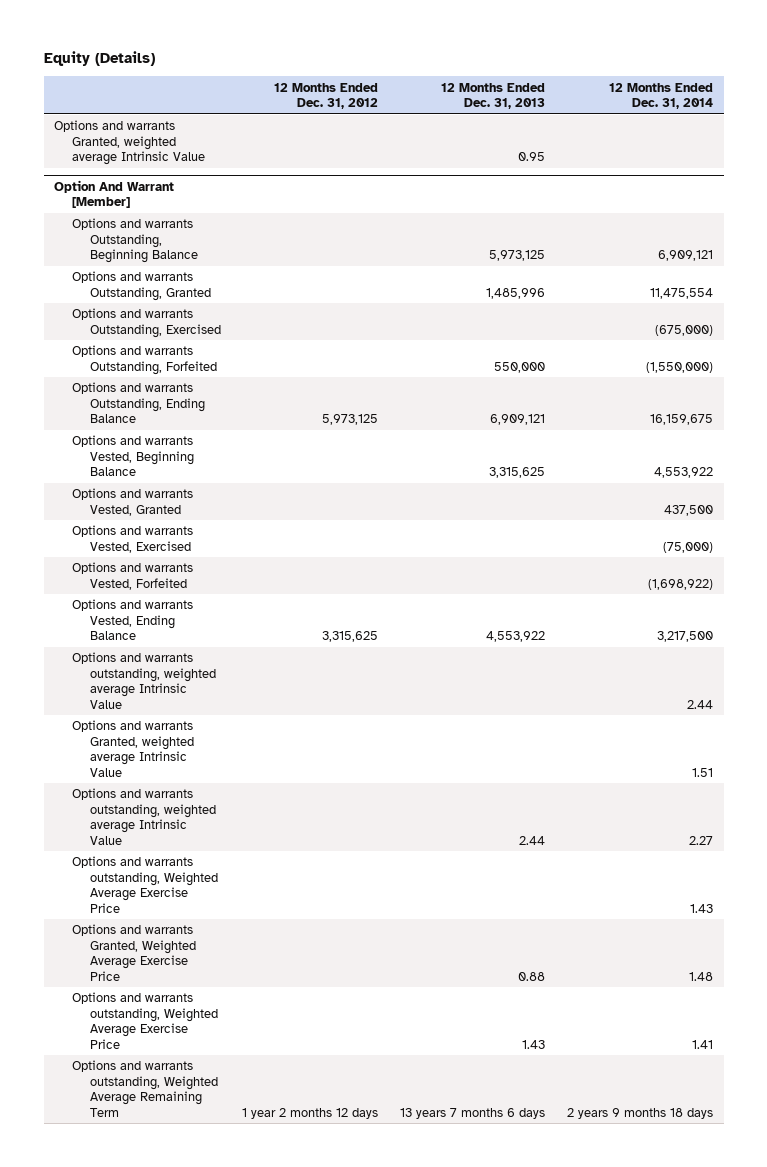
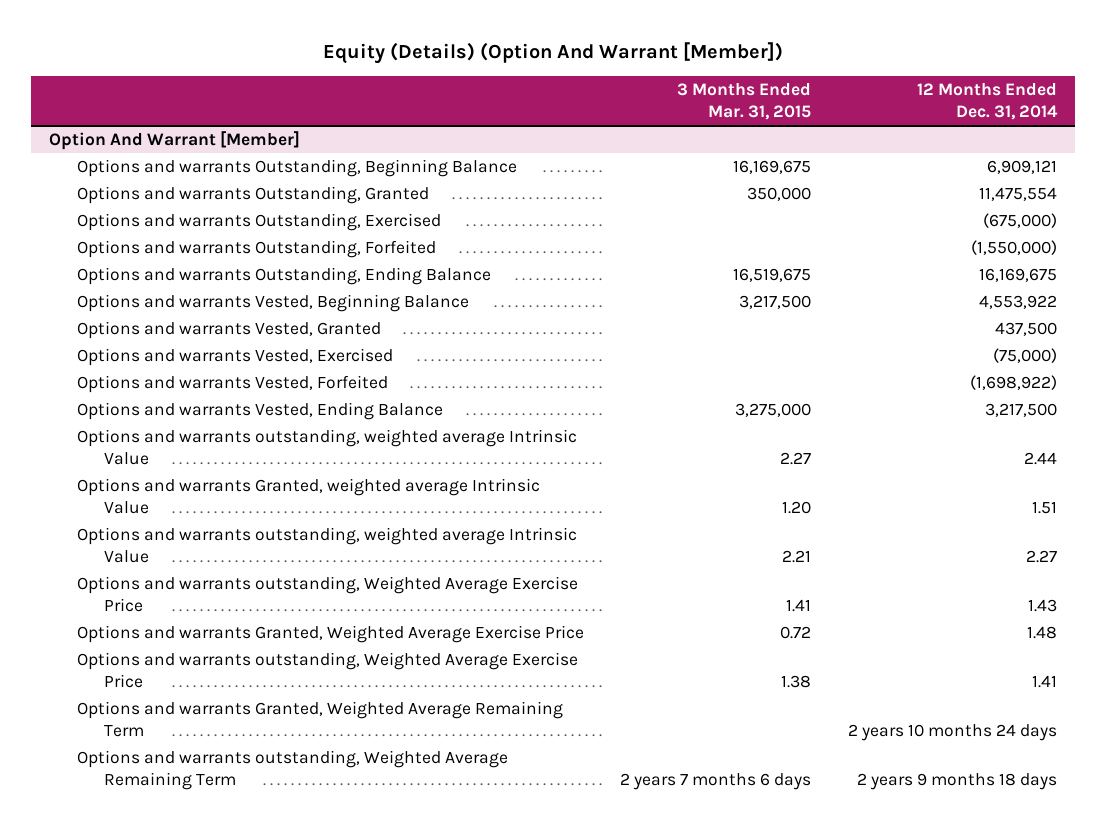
[43,51,155,67] Equity (Details) -> [323,42,784,65] Equity (Details) (Option And Warrant [Member])
[274,82,379,109] 12 Months Ended Dec. 31, 2012 -> none
[441,82,546,109] 12 Months Ended Dec. 31, 2013 -> none
none -> [677,82,812,120] 3 Months Ended Mar. 31, 2015
[54,120,206,166] Options and warrants Granted, weighted average Intrinsic Value -> none
[649,414,713,426] 16,159,675 -> [979,268,1058,283] 16,169,675
none -> [76,701,563,738] Options and warrants Granted, Weighted Average Remaining Term

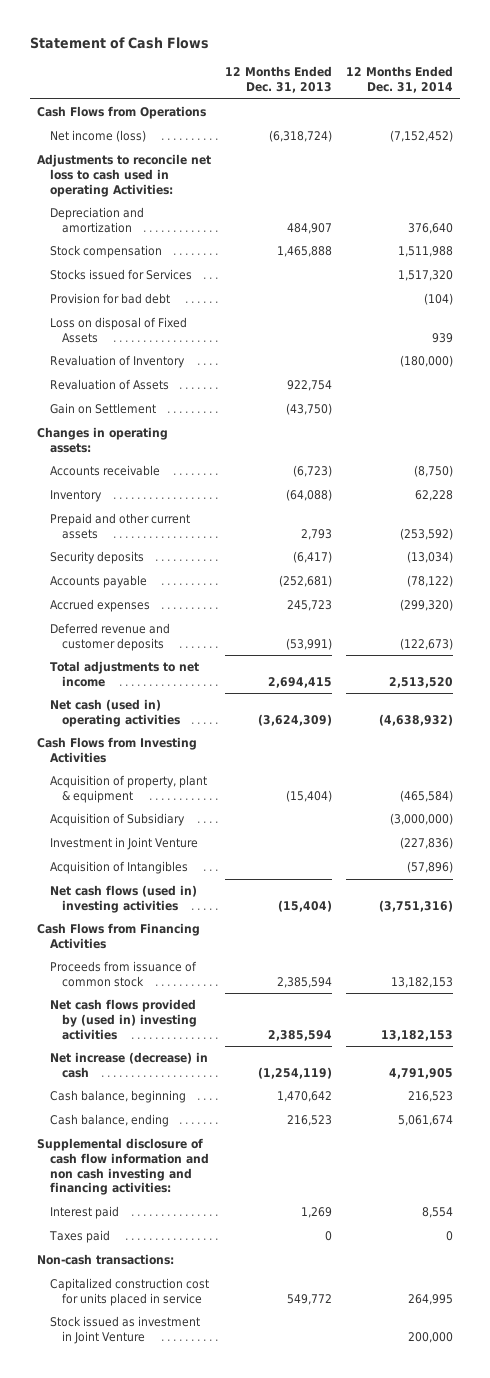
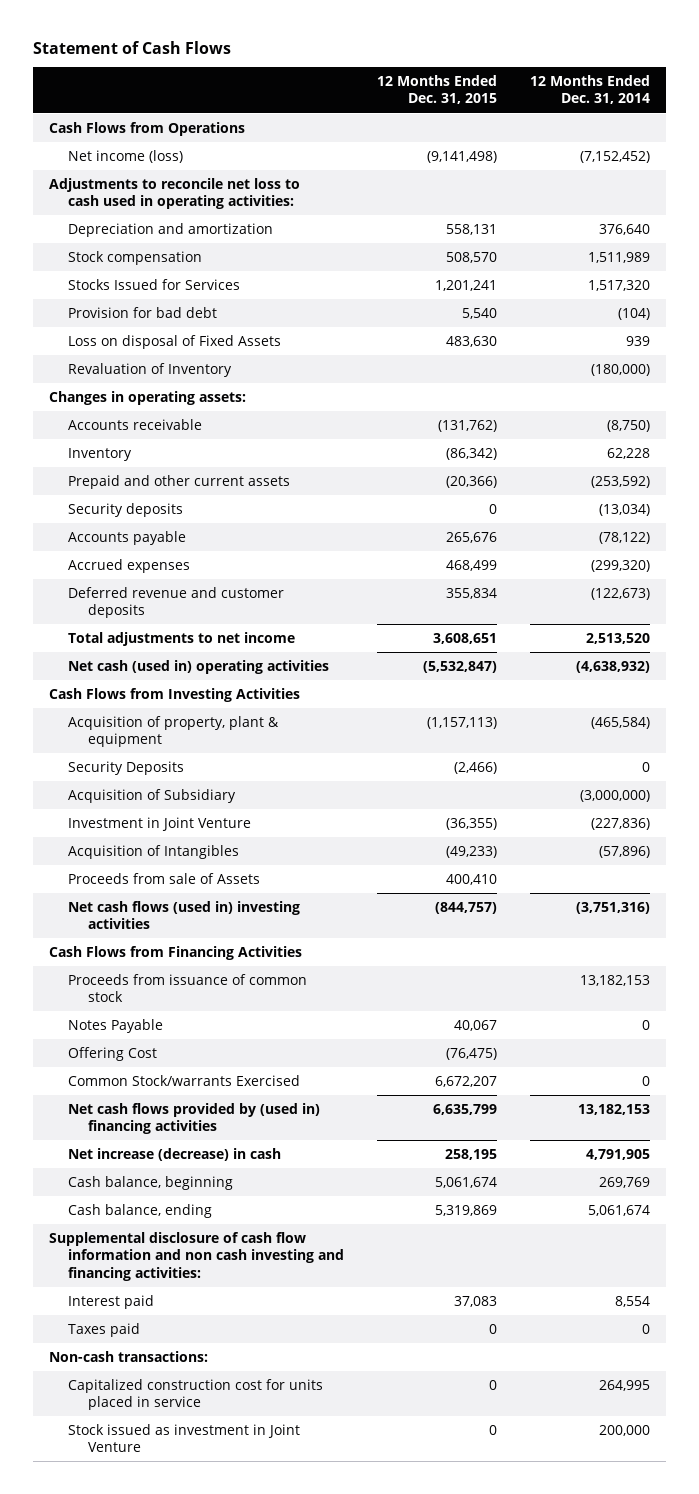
[225,66,333,94] 12 Months Ended Dec. 31, 2013 -> none
none -> [377,75,498,105] 12 Months Ended Dec. 31, 2015
[37,154,212,197] Adjustments to reconcile net loss to cash used in operating Activities: -> [48,177,300,210] Adjustments to reconcile net loss to cash used in operating activities:
[398,246,454,258] 1,511,988 -> [587,251,650,263] 1,511,989
[49,269,192,281] Stocks issued for Services -> [68,278,241,290] Stocks Issued for Services
[49,379,169,391] Revaluation of Assets -> none
[49,403,156,415] Gain on Settlement -> none
none -> [68,760,185,775] Security Deposits
none -> [68,872,261,884] Proceeds from sale of Assets
none -> [68,1018,164,1033] Notes Payable
none -> [68,1046,158,1061] Offering Cost
none -> [68,1074,301,1086] Common Stock/warrants Exercised
[49,999,198,1040] Net cash flows provided by (used in) investing activities -> [68,1102,321,1135] Net cash flows provided by (used in) financing activities
[408,1091,454,1103] 216,523 -> [598,1176,650,1188] 269,769

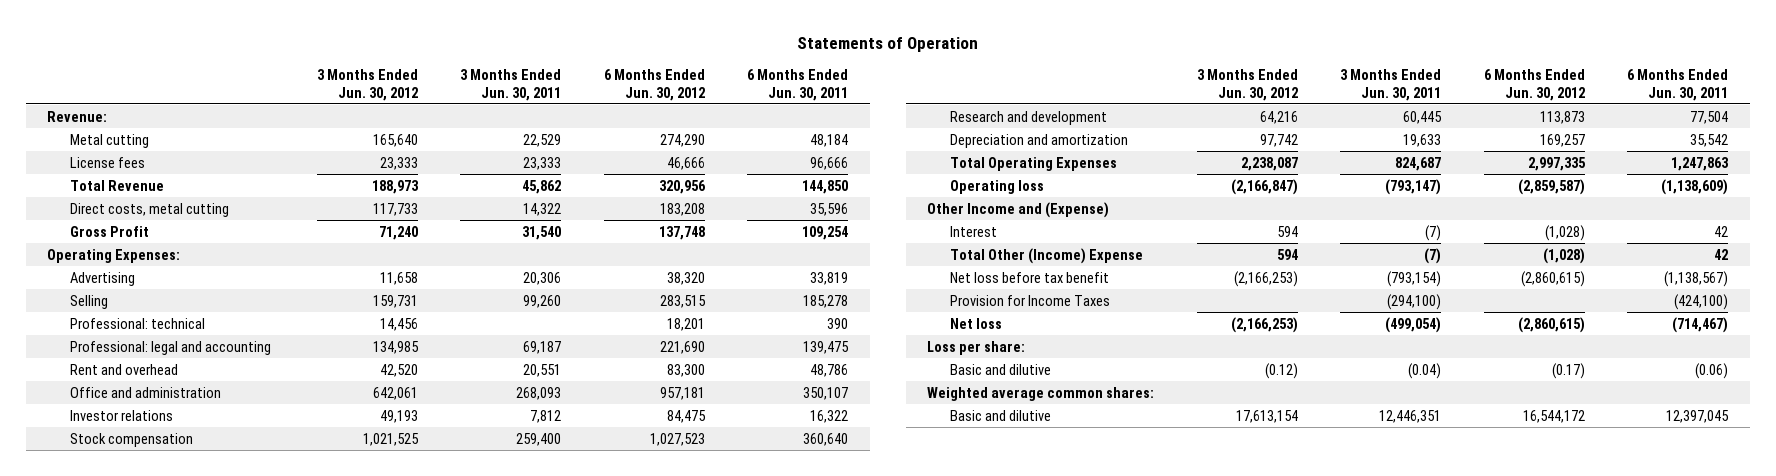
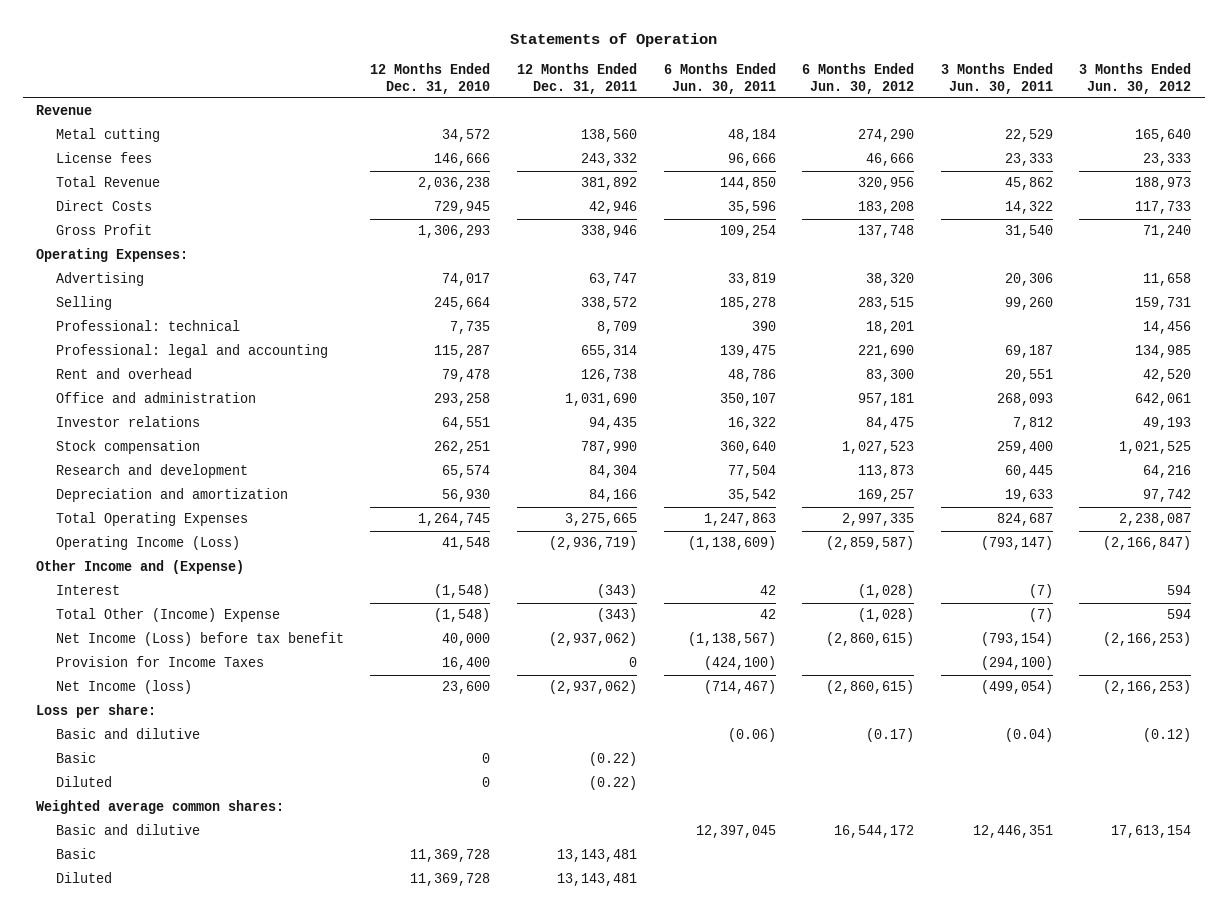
none -> [370,62,491,94] 12 Months Ended Dec. 31, 2010
none -> [516,62,637,94] 12 Months Ended Dec. 31, 2011
[47,110,108,122] Revenue: -> [36,105,93,116] Revenue
[70,202,230,217] Direct costs, metal cutting -> [55,200,152,212] Direct Costs
[950,179,1045,194] Operating loss -> [55,536,240,551] Operating Income (Loss)
[950,271,1110,283] Net loss before tax benefit -> [55,632,344,647] Net Income (Loss) before tax benefit
[950,317,1003,329] Net loss -> [55,680,192,695] Net Income (loss)
none -> [55,752,96,764] Basic
none -> [55,776,112,788] Diluted
none -> [55,848,96,860] Basic
none -> [55,872,112,884] Diluted

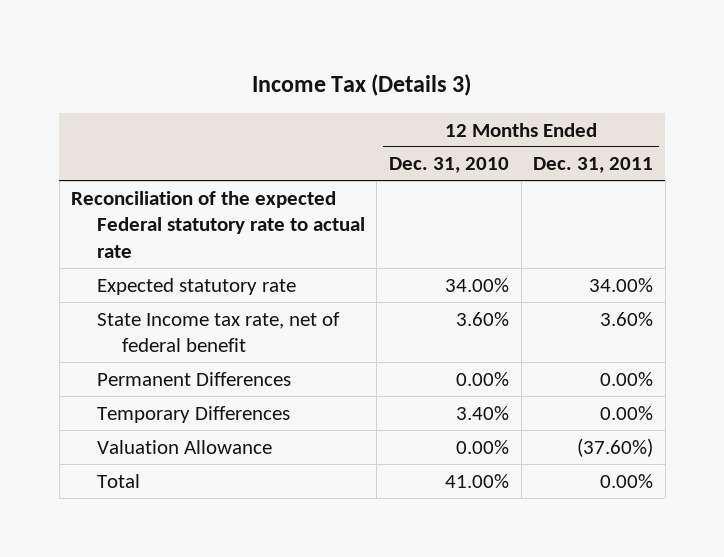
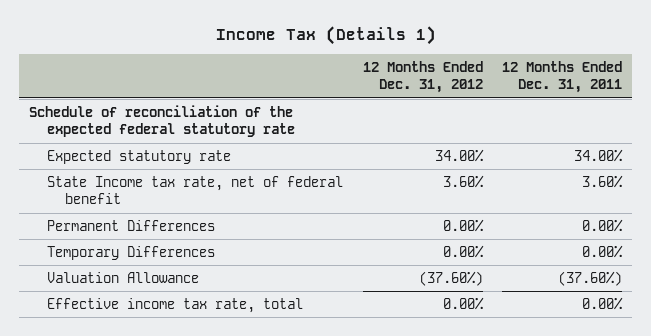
[252,73,472,96] Income Tax (Details 3) -> [215,26,436,46] Income Tax (Details 1)
[388,157,509,174] Dec. 31, 2010 -> none
none -> [362,60,483,94] 12 Months Ended Dec. 31, 2012
[71,190,365,258] Reconciliation of the expected Federal statutory rate to actual rate -> [28,104,295,138] Schedule of reconciliation of the expected federal statutory rate
[96,473,140,488] Total -> [46,297,303,313] Effective income tax rate, total

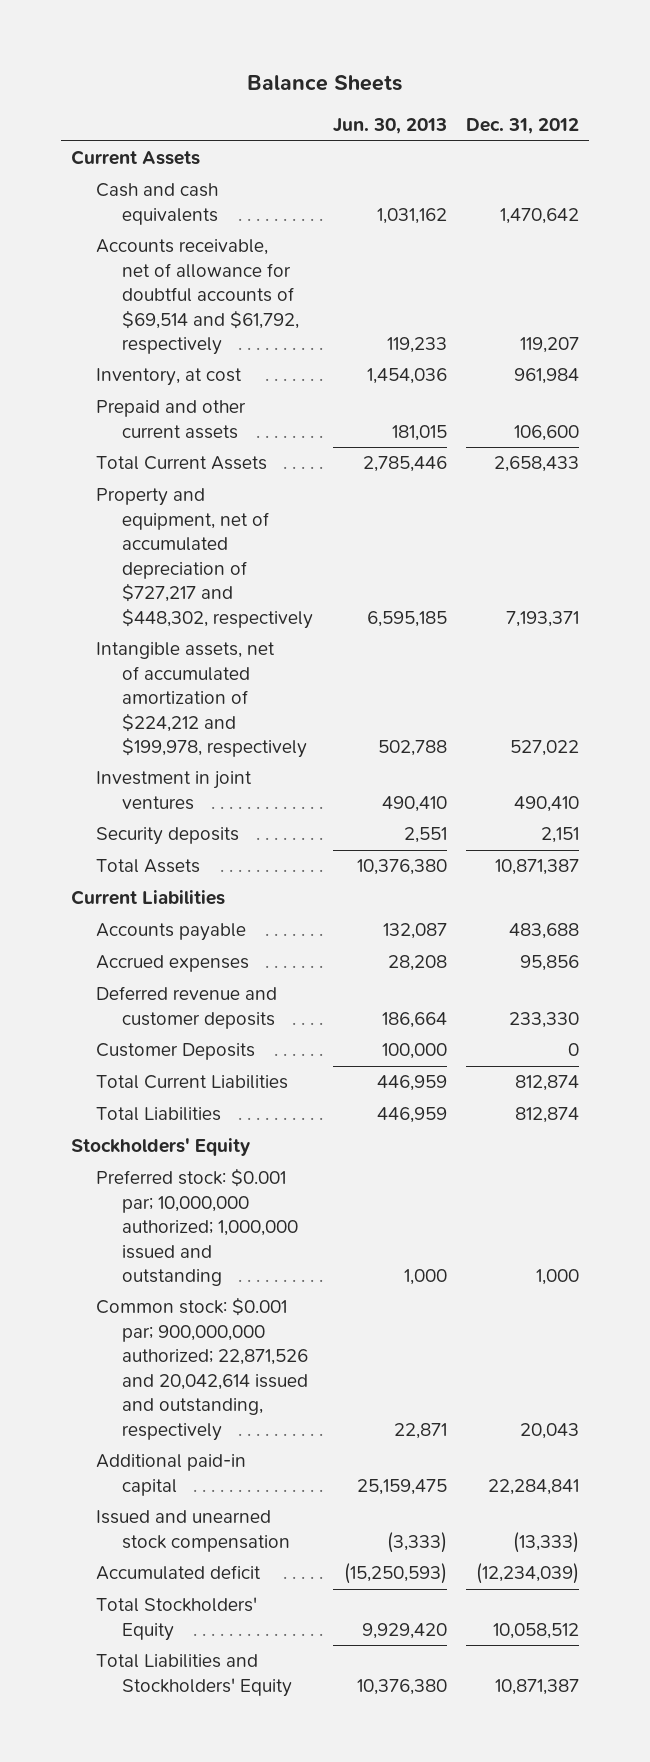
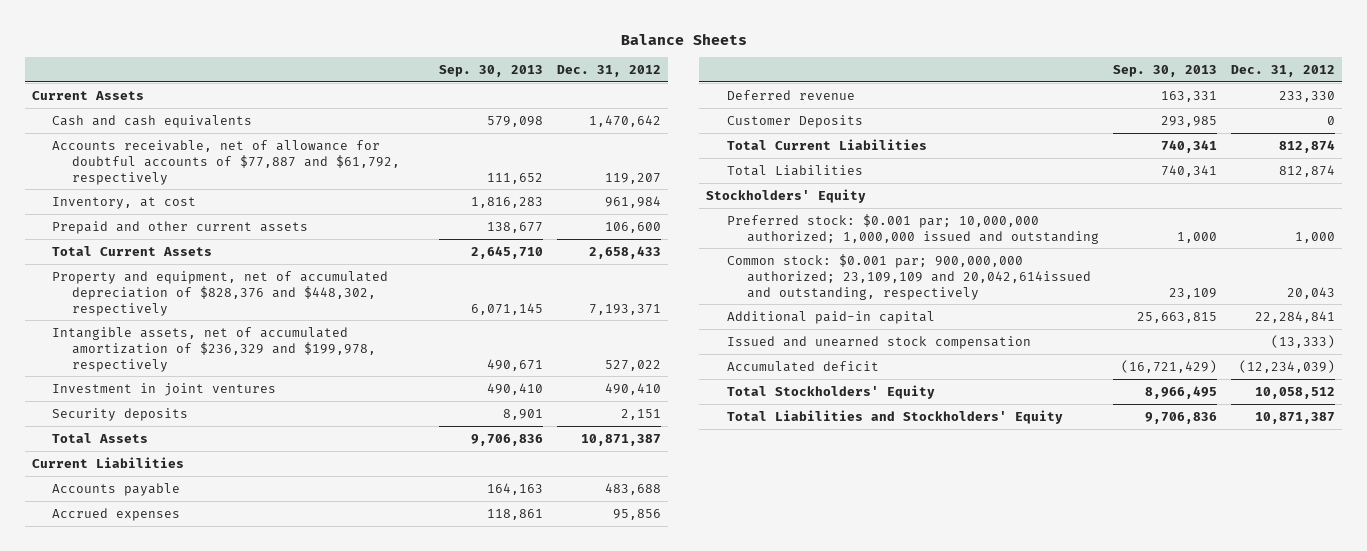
[332,118,447,135] Jun. 30, 2013 -> none
none -> [438,65,543,78] Sep. 30, 2013
[96,239,300,356] Accounts receivable, net of allowance for doubtful accounts of $69,514 and $61,792, respectively -> [52,139,401,185] Accounts receivable, net of allowance for doubtful accounts of $77,887 and $61,792, respectively
[96,488,314,629] Property and equipment, net of accumulated depreciation of $727,217 and $448,302, respectively -> [52,270,389,316] Property and equipment, net of accumulated depreciation of $828,376 and $448,302, respectively
[96,642,308,759] Intangible assets, net of accumulated amortization of $224,212 and $199,978, respectively -> [52,326,377,372] Intangible assets, net of accumulated amortization of $236,329 and $199,978, respectively
[96,986,278,1029] Deferred revenue and customer deposits -> [726,89,855,100] Deferred revenue
[96,1297,309,1441] Common stock: $0.001 par; 900,000,000 authorized; 22,871,526 and 20,042,614 issued and outstanding, respectively -> [726,253,1091,300] Common stock: $0.001 par; 900,000,000 authorized; 23,109,109 and 20,042,614issued and outstanding, respectively

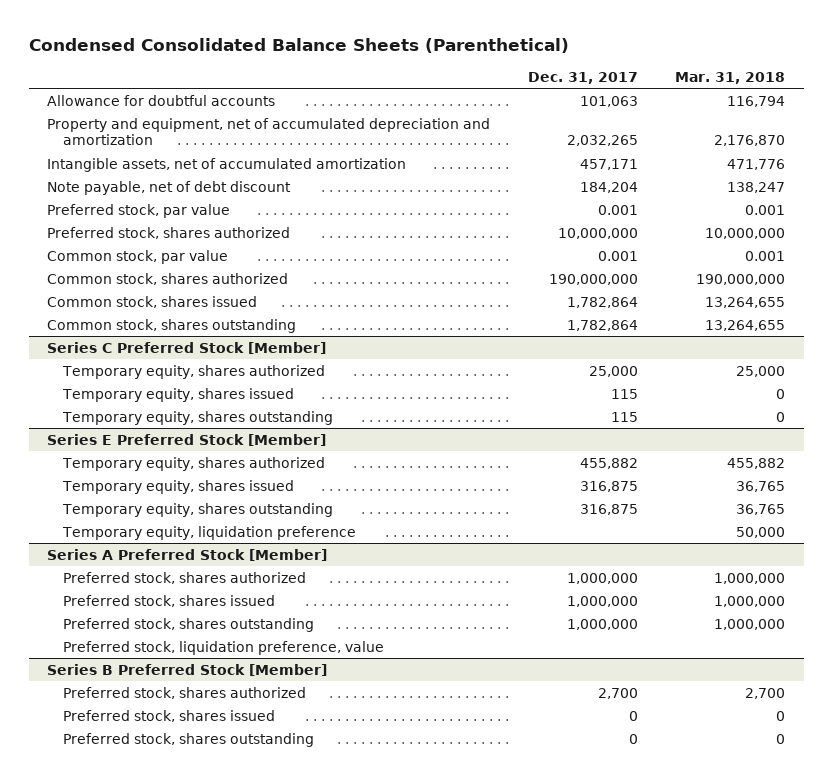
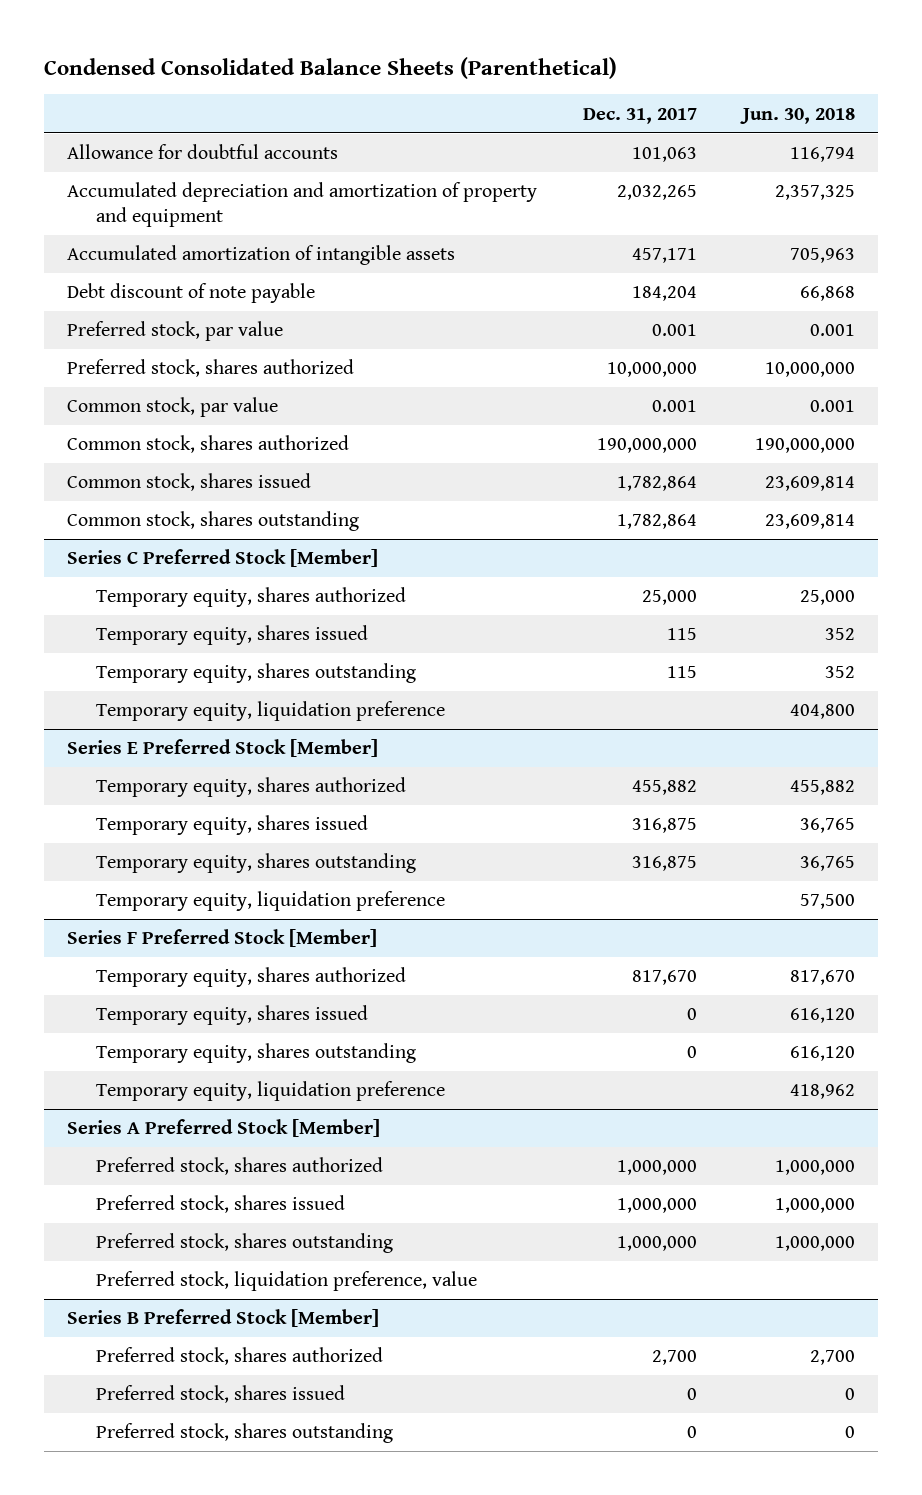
[675,71,786,84] Mar. 31, 2018 -> none
none -> [739,107,855,124] Jun. 30, 2018
[47,117,491,146] Property and equipment, net of accumulated depreciation and amortization -> [67,182,538,227] Accumulated depreciation and amortization of property and equipment
[47,157,407,172] Intangible assets, net of accumulated amortization -> [67,245,456,266] Accumulated amortization of intangible assets
[47,180,292,195] Note payable, net of debt discount -> [67,283,316,304] Debt discount of note payable
none -> [96,701,446,722] Temporary equity, liquidation preference
none -> [67,929,378,948] Series F Preferred Stock [Member]
none -> [96,967,407,988] Temporary equity, shares authorized
none -> [96,1005,369,1026] Temporary equity, shares issued
none -> [96,1043,417,1064] Temporary equity, shares outstanding
none -> [96,1081,446,1102] Temporary equity, liquidation preference

